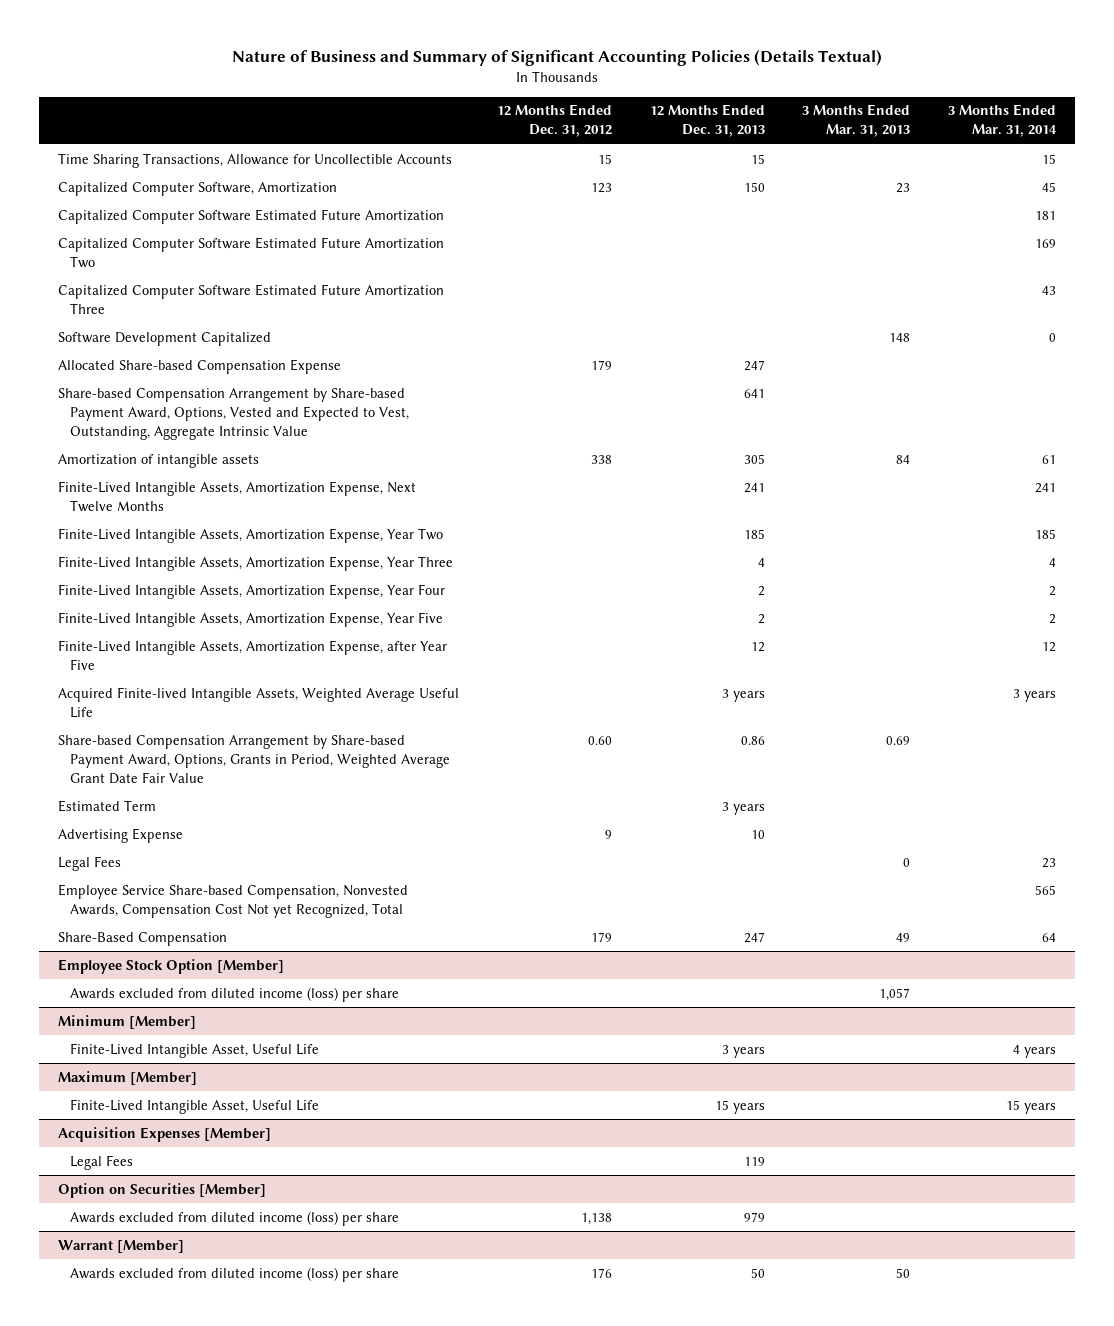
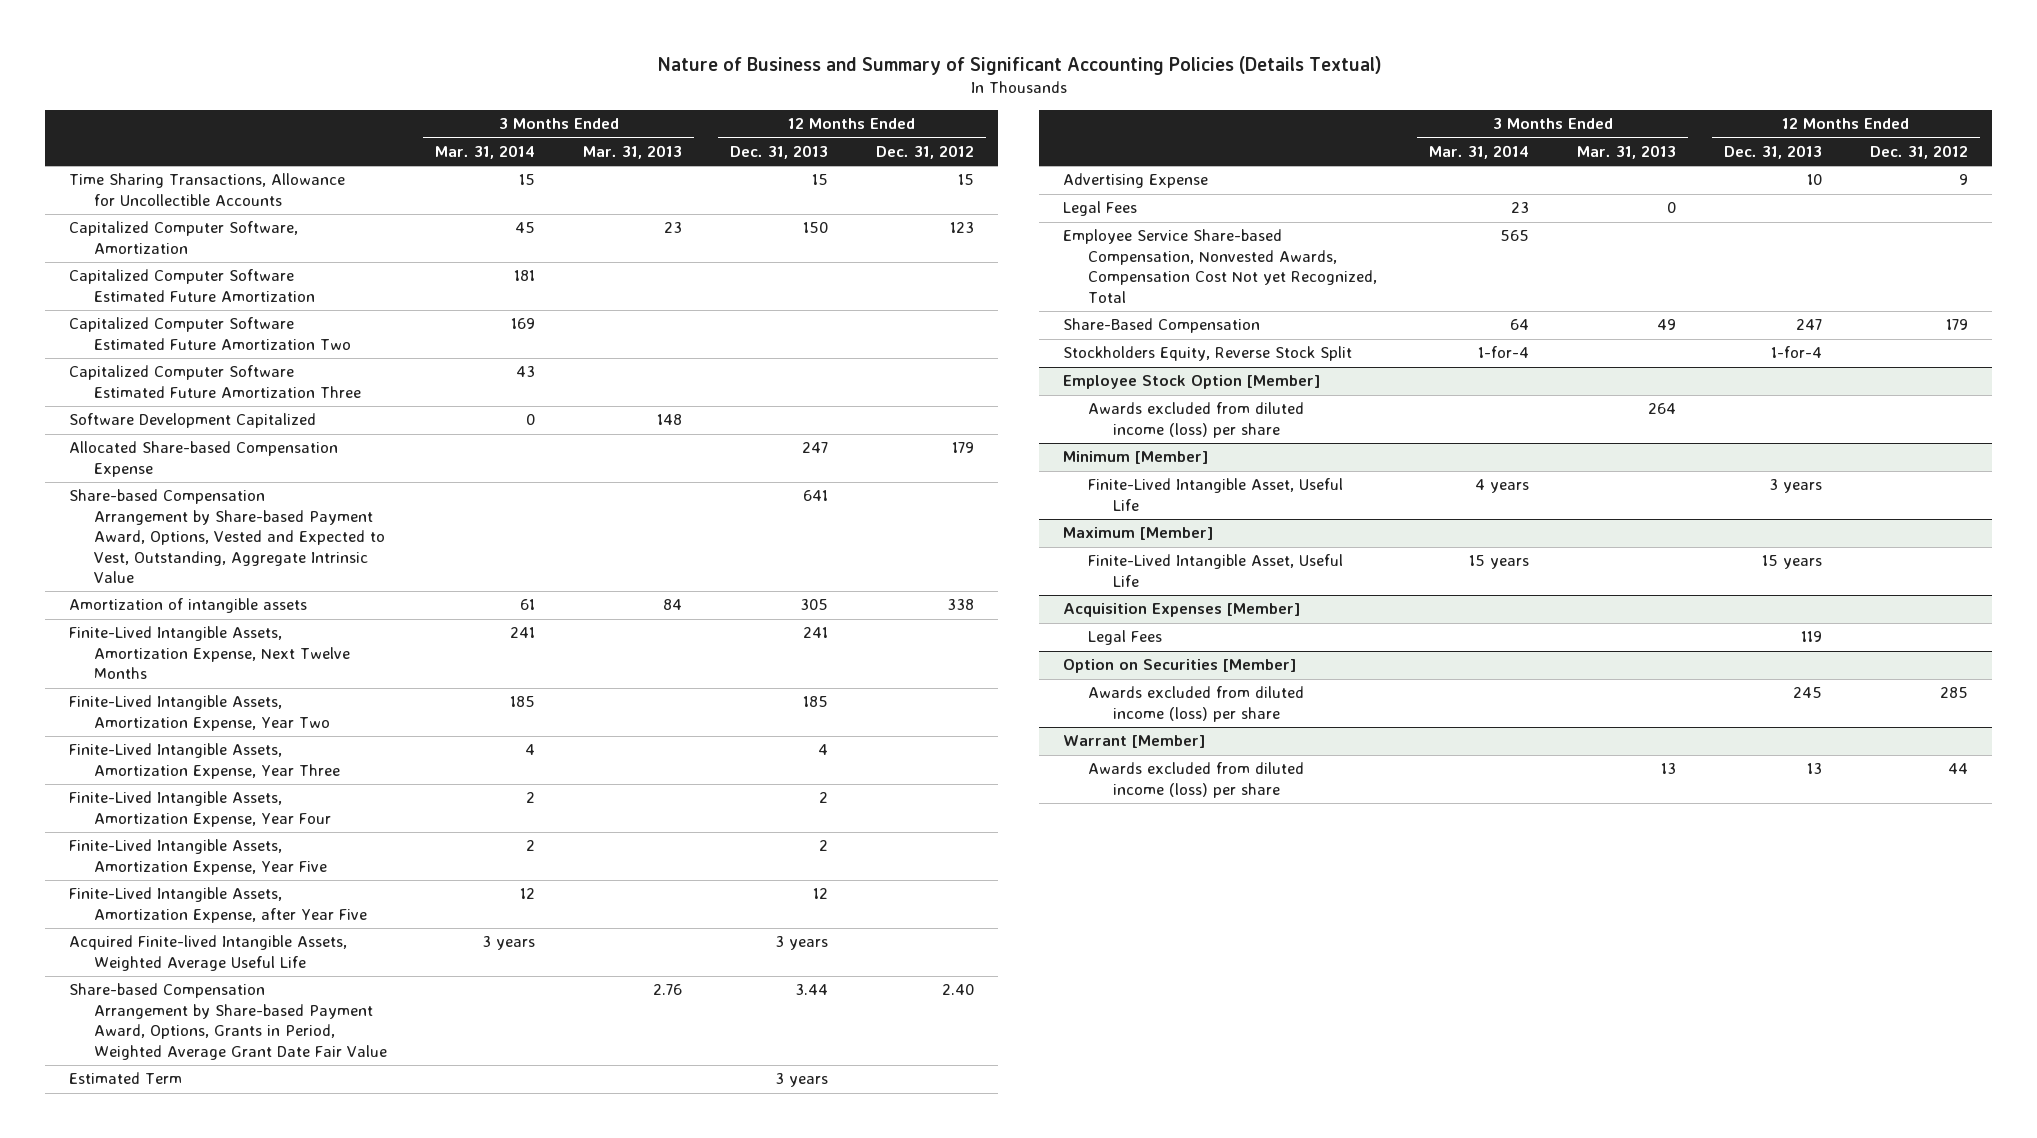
[587,735,612,745] 0.60 -> [941,984,974,996] 2.40
[740,735,765,745] 0.86 -> [794,984,828,996] 3.44
[886,735,911,745] 0.69 -> [652,984,682,996] 2.76
none -> [1063,346,1353,362] Stockholders Equity, Reverse Stock Split
[879,987,911,1001] 1,057 -> [1648,403,1677,415] 264
[580,1212,612,1225] 1,138 -> [1940,687,1969,699] 285
[743,1211,765,1222] 979 -> [1793,687,1823,699] 245
[590,1267,612,1278] 176 -> [1948,763,1969,775] 44
[750,1267,765,1278] 50 -> [1807,763,1823,775] 13
[896,1267,911,1278] 50 -> [1661,763,1677,775] 13

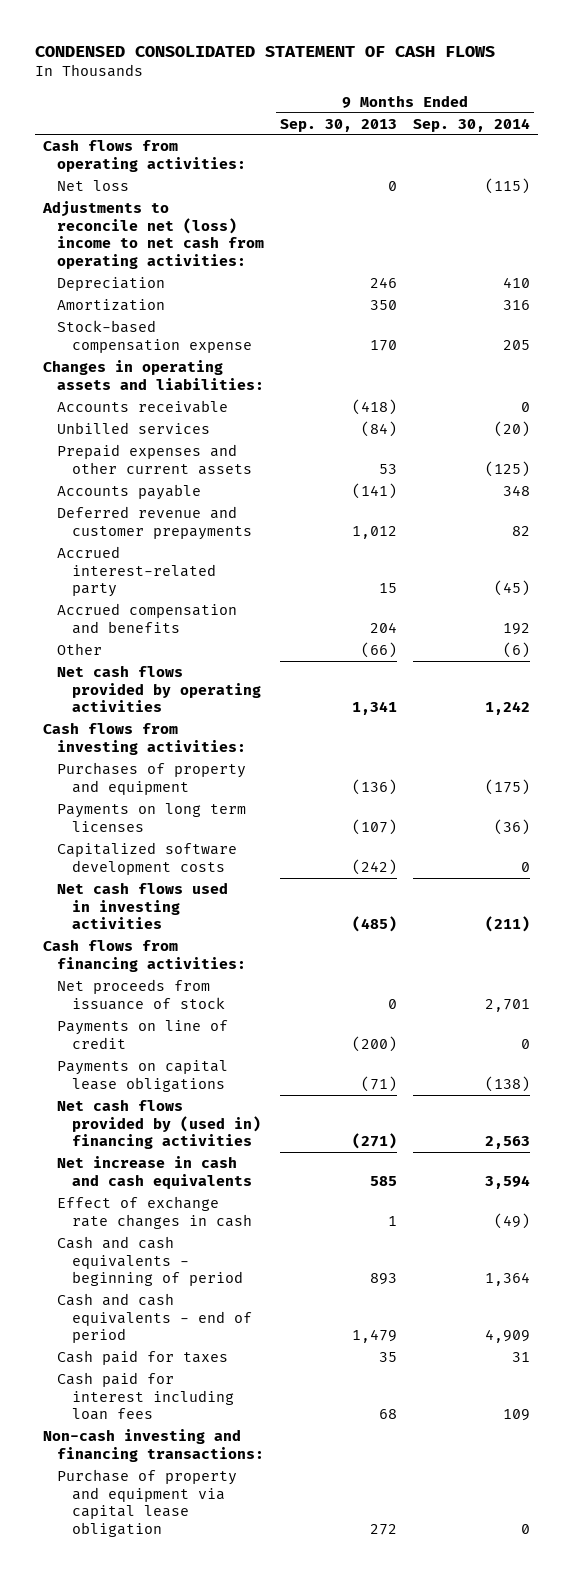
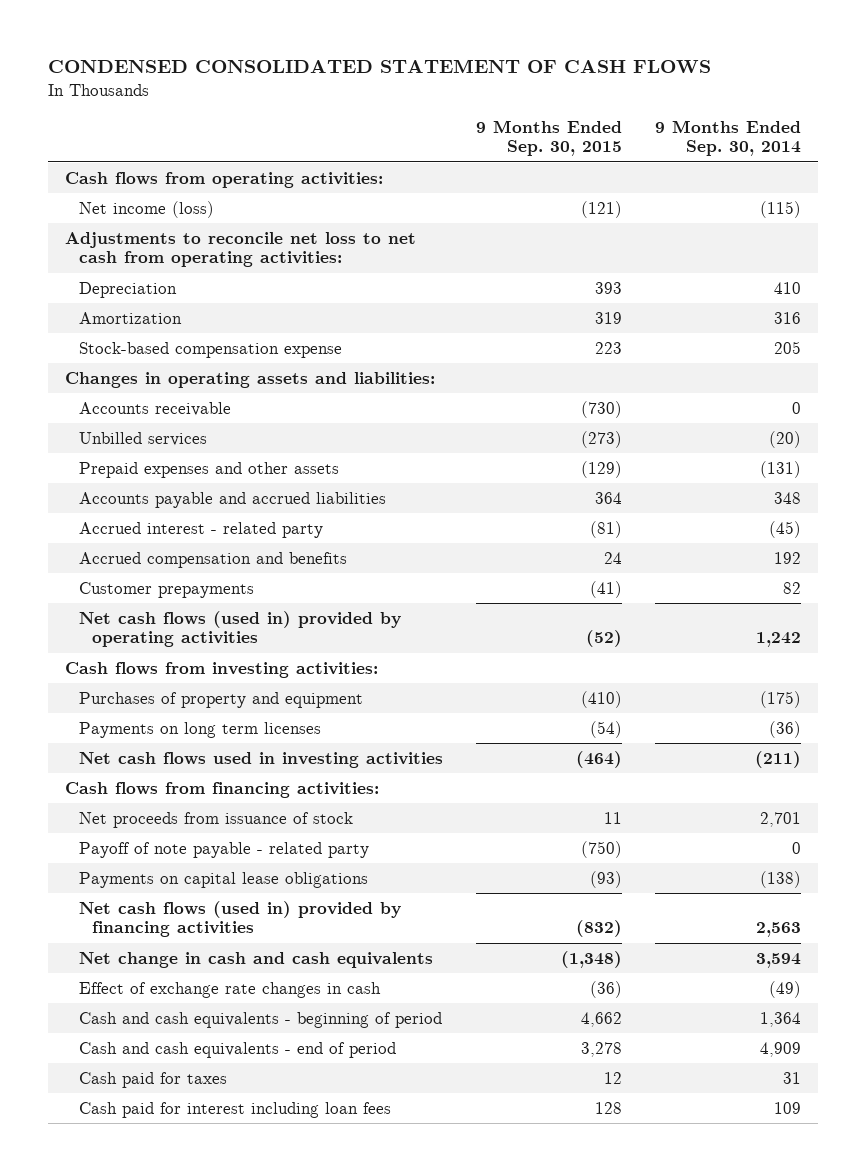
[280,118,398,132] Sep. 30, 2013 -> none
none -> [475,119,622,157] 9 Months Ended Sep. 30, 2015
[57,180,130,192] Net loss -> [78,200,214,218] Net income (loss)
[41,201,265,270] Adjustments to reconcile net (loss) income to net cash from operating activities: -> [64,231,416,268] Adjustments to reconcile net loss to net cash from operating activities:
[57,506,253,540] Deferred revenue and customer prepayments -> none
[57,444,253,475] Prepaid expenses and other current assets -> [78,461,339,478] Prepaid expenses and other assets
[485,460,531,477] (125) -> [760,460,802,478] (131)
[57,484,202,501] Accounts payable -> [78,491,386,508] Accounts payable and accrued liabilities
[57,546,217,598] Accrued interest-related party -> [78,521,323,538] Accrued interest - related party
[57,643,103,656] Other -> none
none -> [78,581,254,598] Customer prepayments
[57,665,262,713] Net cash flows provided by operating activities -> [78,610,401,648] Net cash flows (used in) provided by operating activities
[57,842,238,875] Capitalized software development costs -> none
[57,1020,229,1049] Payments on line of credit -> none
none -> [78,841,369,858] Payoff of note payable - related party
[57,1099,262,1150] Net cash flows provided by (used in) financing activities -> [78,900,401,938] Net cash flows (used in) provided by financing activities
[57,1156,253,1189] Net increase in cash and cash equivalents -> [78,951,433,968] Net change in cash and cash equivalents
[42,1429,265,1462] Non-cash investing and financing transactions: -> none
[57,1469,238,1538] Purchase of property and equipment via capital lease obligation -> none

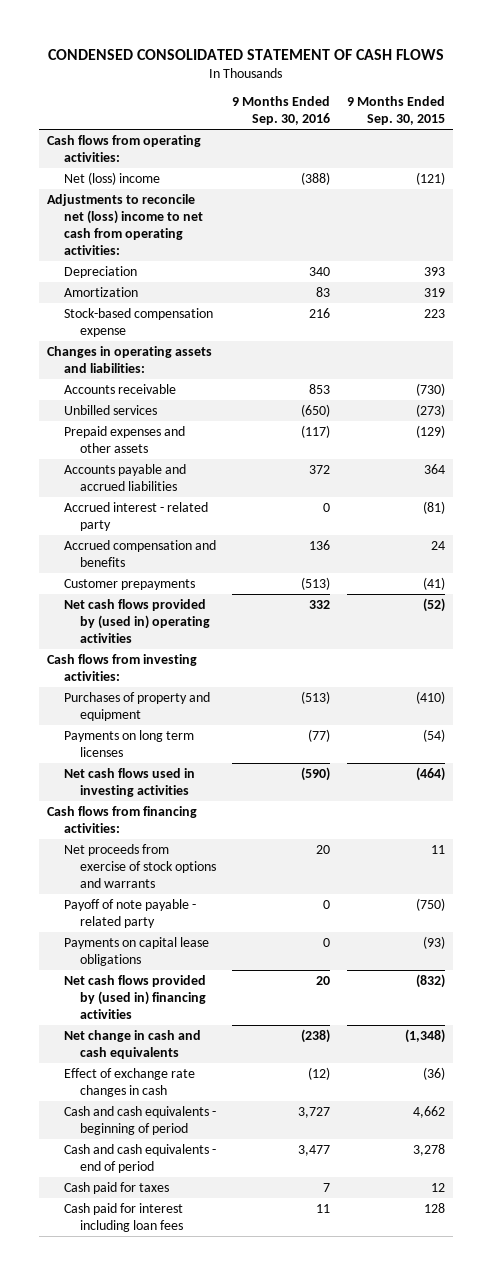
[655,119,802,157] 9 Months Ended Sep. 30, 2014 -> none
none -> [232,96,331,126] 9 Months Ended Sep. 30, 2016
[78,200,214,218] Net income (loss) -> [63,172,160,186] Net (loss) income
[64,231,416,268] Adjustments to reconcile net loss to net cash from operating activities: -> [47,194,203,255] Adjustments to reconcile net (loss) income to net cash from operating activities:
[78,610,401,648] Net cash flows (used in) provided by operating activities -> [63,599,210,643] Net cash flows provided by (used in) operating activities
[78,811,353,828] Net proceeds from issuance of stock -> [63,844,216,888] Net proceeds from exercise of stock options and warrants
[78,900,401,938] Net cash flows (used in) provided by financing activities -> [63,975,206,1019] Net cash flows provided by (used in) financing activities

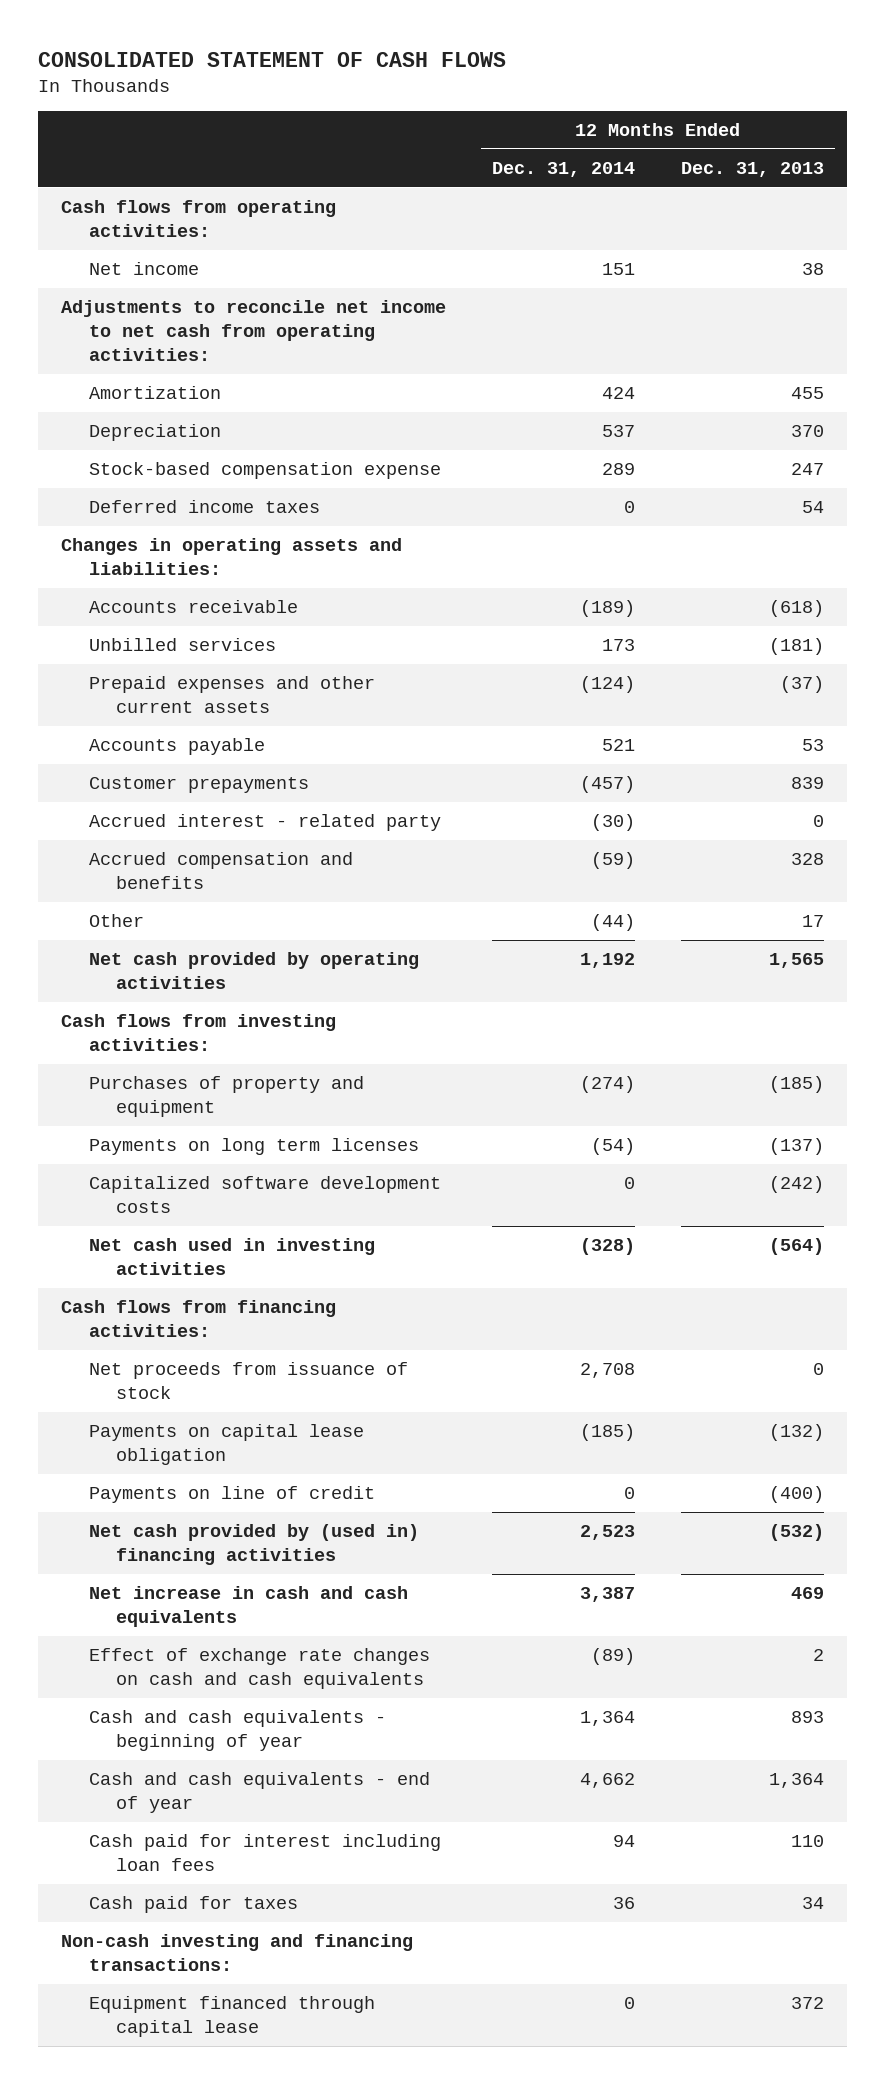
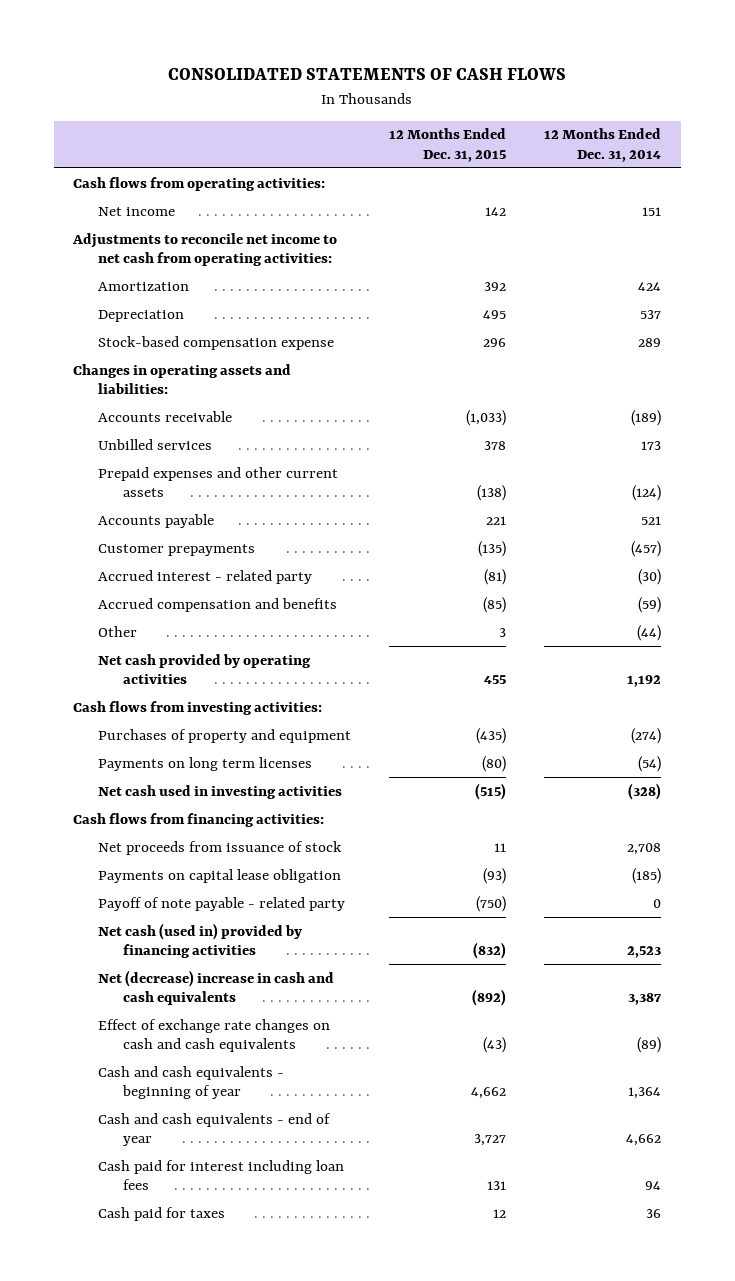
[38,52,507,68] CONSOLIDATED STATEMENT OF CASH FLOWS -> [168,68,567,81] CONSOLIDATED STATEMENTS OF CASH FLOWS
[680,162,824,178] Dec. 31, 2013 -> none
none -> [389,128,507,163] 12 Months Ended Dec. 31, 2015
[88,500,320,514] Deferred income taxes -> none
[88,1176,441,1213] Capitalized software development costs -> none
[88,1486,375,1504] Payments on line of credit -> none
none -> [97,896,345,911] Payoff of note payable - related party
[88,1524,419,1565] Net cash provided by (used in) financing activities -> [97,922,302,959] Net cash (used in) provided by financing activities
[88,1586,408,1627] Net increase in cash and cash equivalents -> [97,969,334,1006] Net (decrease) increase in cash and cash equivalents
[61,1934,414,1971] Non-cash investing and financing transactions: -> none
[88,1996,375,2037] Equipment financed through capital lease -> none

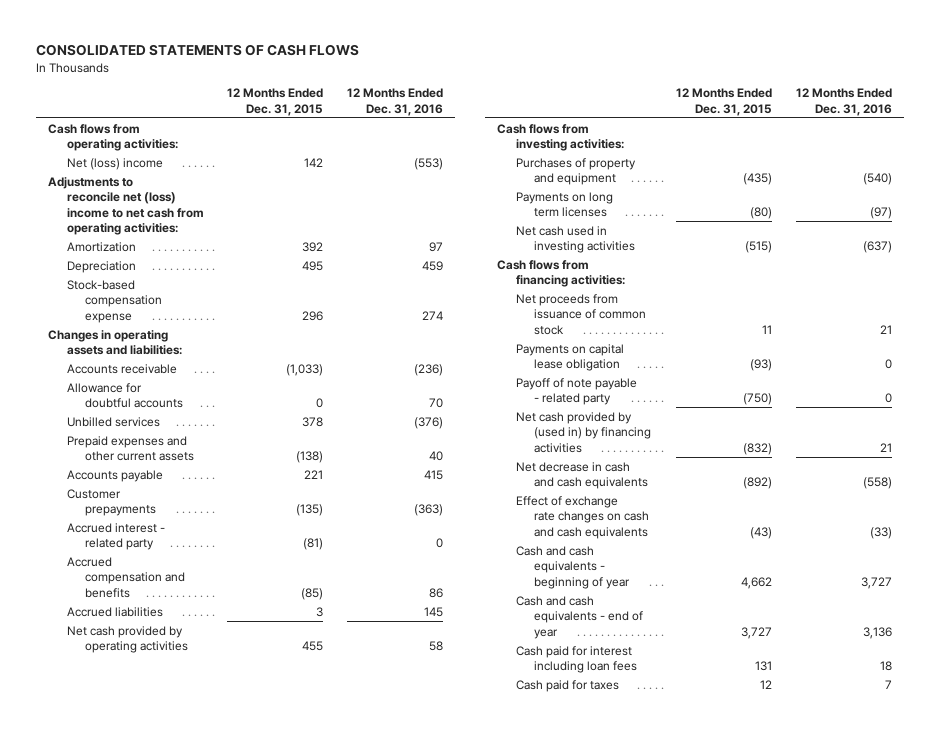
[544,128,662,163] 12 Months Ended Dec. 31, 2014 -> none
none -> [347,88,444,116] 12 Months Ended Dec. 31, 2016
[97,206,175,216] Net income -> [66,157,163,170] Net (loss) income
[72,232,338,267] Adjustments to reconcile net income to net cash from operating activities: -> [48,176,204,236] Adjustments to reconcile net (loss) income to net cash from operating activities:
none -> [66,382,184,409] Allowance for doubtful accounts
[97,625,137,637] Other -> none
none -> [66,606,163,617] Accrued liabilities
[97,840,342,855] Net proceeds from issuance of stock -> [515,293,646,335] Net proceeds from issuance of common stock
[97,922,302,959] Net cash (used in) provided by financing activities -> [515,411,651,453] Net cash provided by (used in) by financing activities
[97,969,334,1006] Net (decrease) increase in cash and cash equivalents -> [515,461,648,490] Net decrease in cash and cash equivalents

